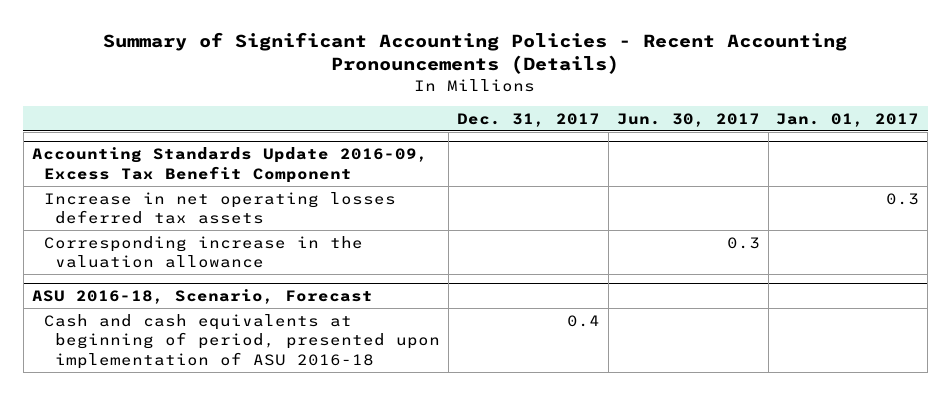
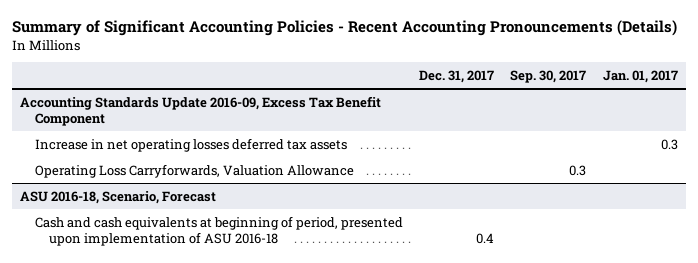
[616,112,760,127] Jun. 30, 2017 -> none
none -> [510,70,587,84] Sep. 30, 2017
[43,235,363,269] Corresponding increase in the valuation allowance -> [34,163,354,178] Operating Loss Carryforwards, Valuation Allowance

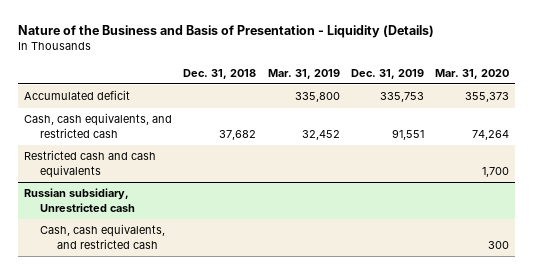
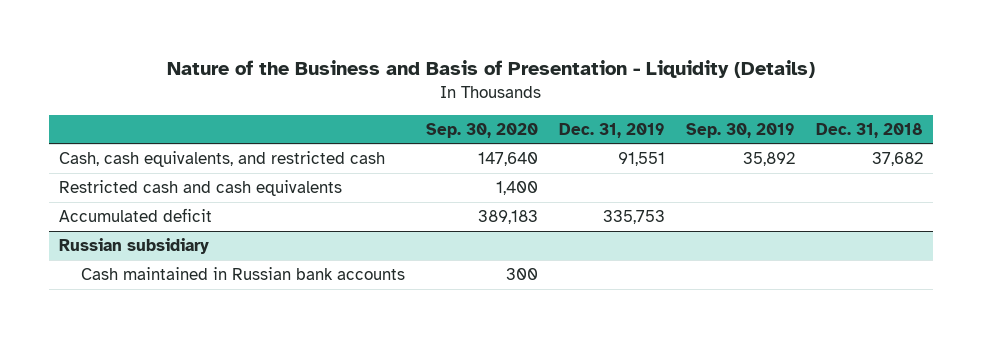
[267,68,340,79] Mar. 31, 2019 -> none
[435,68,510,79] Mar. 31, 2020 -> none
none -> [426,122,539,138] Sep. 30, 2020
none -> [685,122,795,138] Sep. 30, 2019
[40,224,166,249] Cash, cash equivalents, and restricted cash -> none
[23,90,130,101] Accumulated deficit -> [59,208,213,223] Accumulated deficit
[23,188,136,212] Russian subsidiary, Unrestricted cash -> [59,238,210,255] Russian subsidiary
none -> [81,267,406,281] Cash maintained in Russian bank accounts

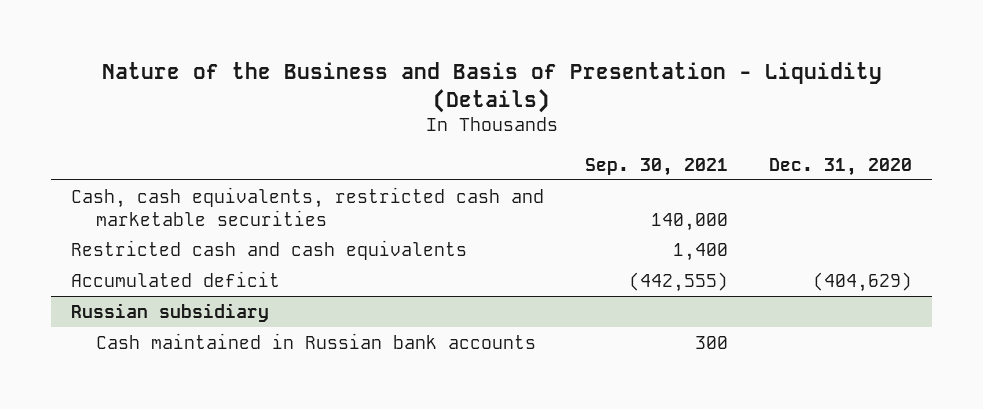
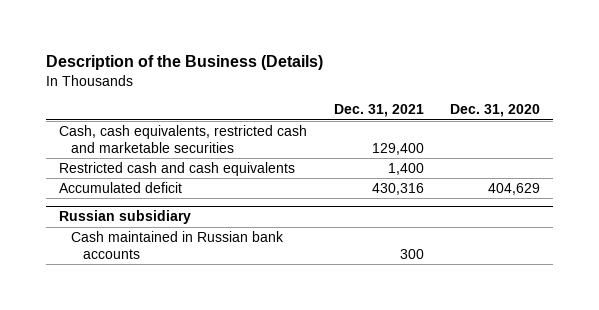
[101,61,882,113] Nature of the Business and Basis of Presentation - Liquidity (Details) -> [45,55,323,71] Description of the Business (Details)
[585,157,729,176] Sep. 30, 2021 -> none
none -> [333,104,424,118] Dec. 31, 2021
[812,271,912,292] (404,629) -> [488,182,541,195] 404,629

